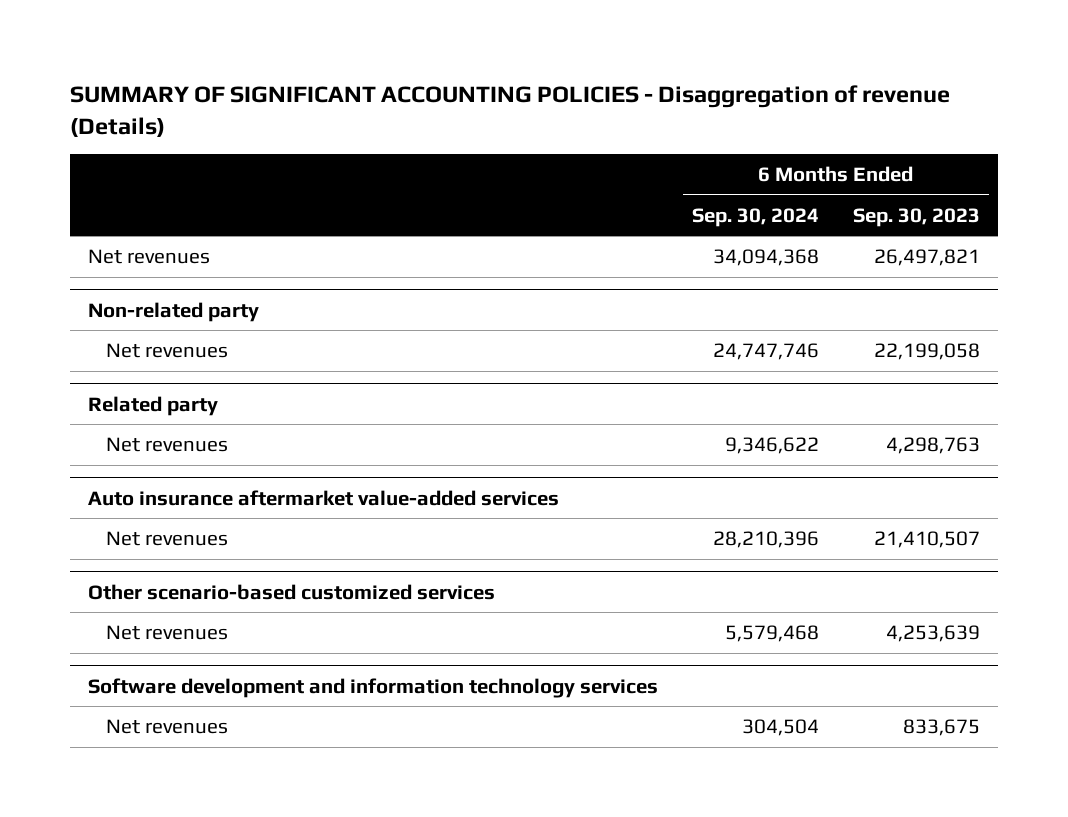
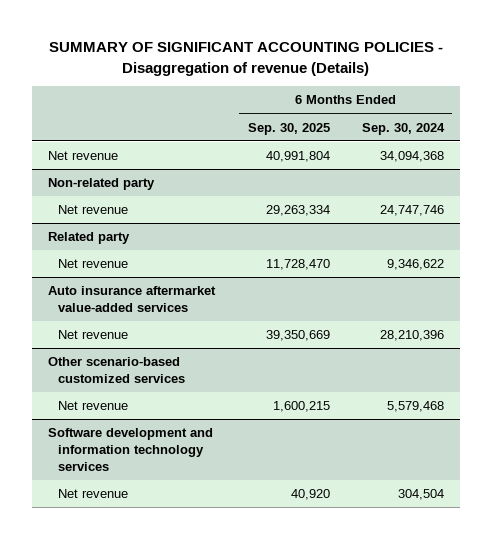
[853,207,981,227] Sep. 30, 2023 -> none
none -> [247,122,330,135] Sep. 30, 2025
[87,248,210,264] Net revenues -> [48,151,119,161] Net revenue
[106,342,229,358] Net revenues -> [57,205,128,215] Net revenue
[106,436,229,452] Net revenues -> [57,259,128,269] Net revenue
[106,530,229,546] Net revenues -> [57,330,128,340] Net revenue
[106,624,229,640] Net revenues -> [57,401,128,411] Net revenue
[106,718,229,734] Net revenues -> [57,489,128,499] Net revenue

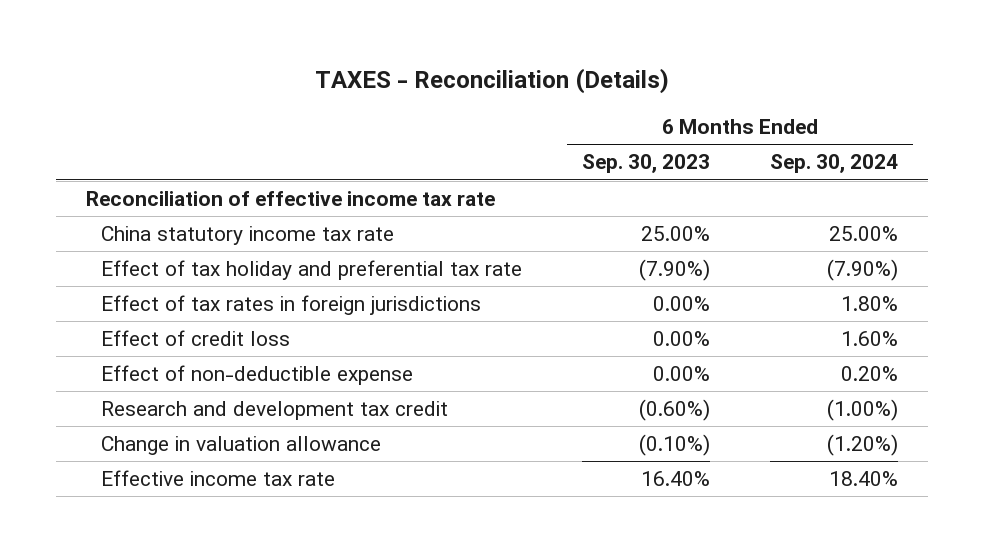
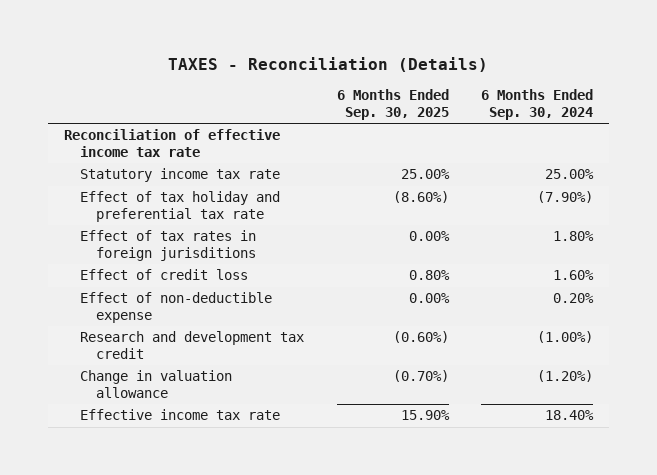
[582,154,711,174] Sep. 30, 2023 -> none
none -> [336,89,449,120] 6 Months Ended Sep. 30, 2025
[101,226,395,246] China statutory income tax rate -> [80,168,281,183] Statutory income tax rate
[101,295,482,316] Effect of tax rates in foreign jurisdictions -> [80,230,257,262] Effect of tax rates in foreign jurisditions

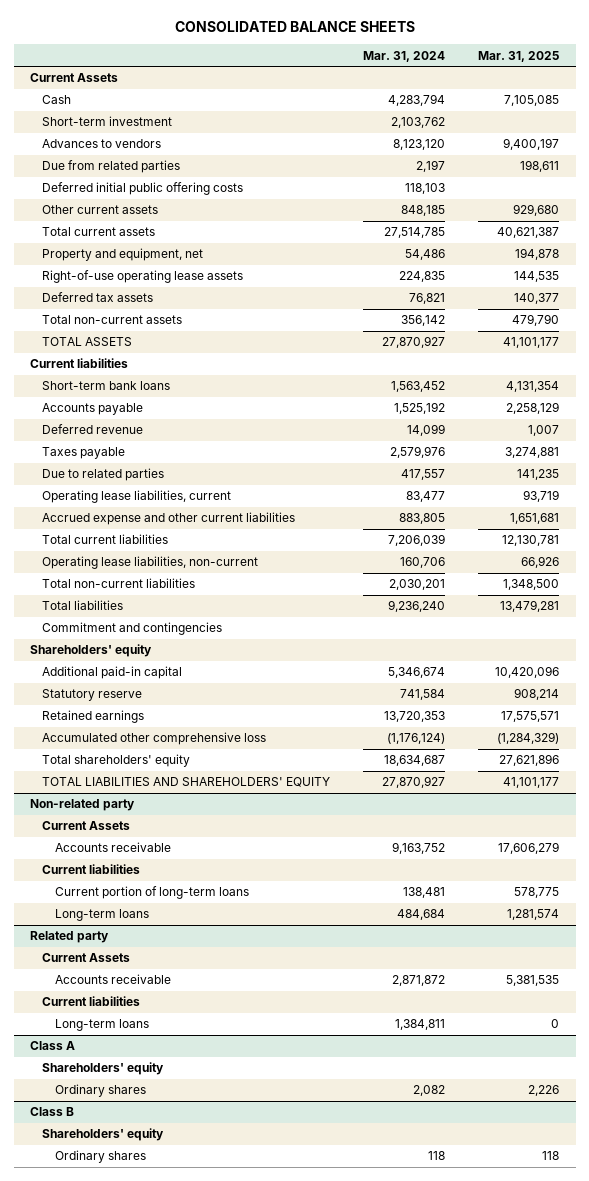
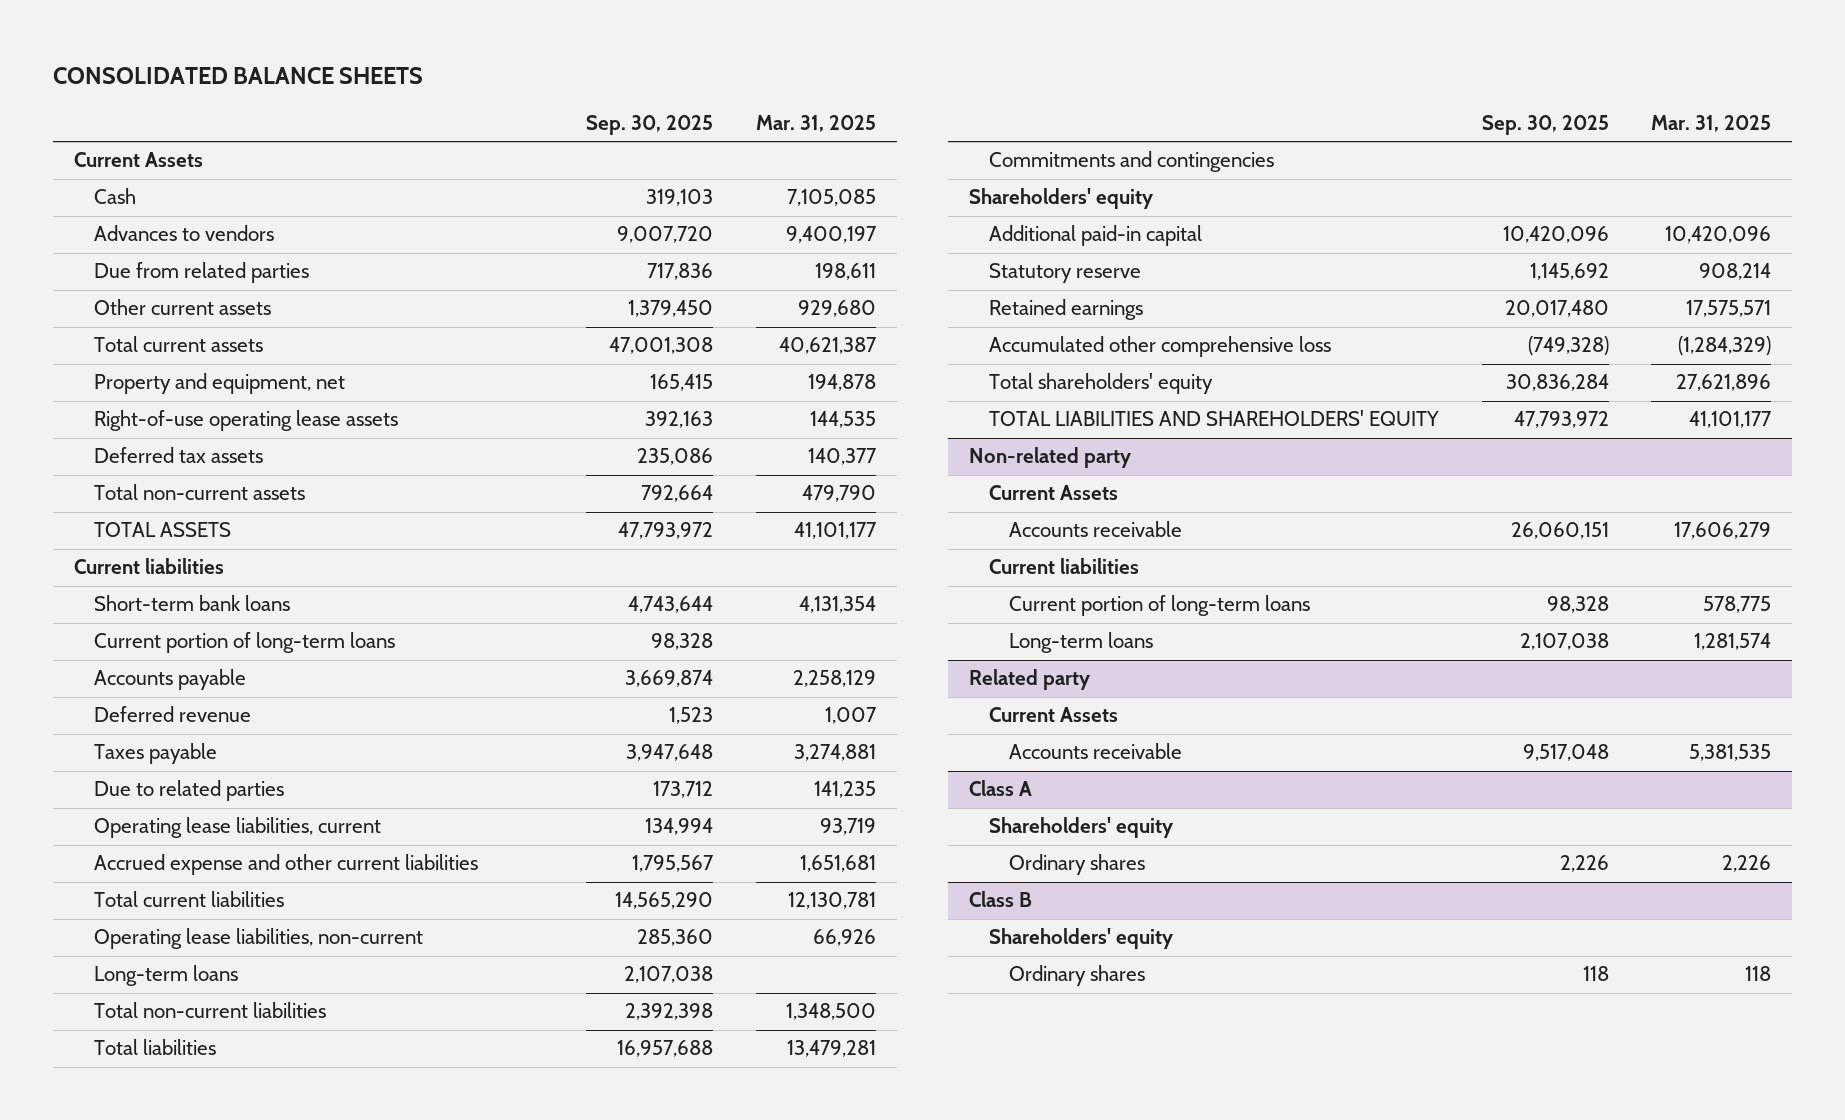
[363,50,446,62] Mar. 31, 2024 -> none
none -> [586,115,714,136] Sep. 30, 2025
[42,116,173,127] Short-term investment -> none
[42,182,244,196] Deferred initial public offering costs -> none
none -> [93,632,395,654] Current portion of long-term loans
none -> [93,965,238,987] Long-term loans
[42,622,223,636] Commitment and contingencies -> [988,151,1274,173] Commitments and contingencies
[42,996,141,1007] Current liabilities -> none
[54,1019,149,1032] Long-term loans -> none

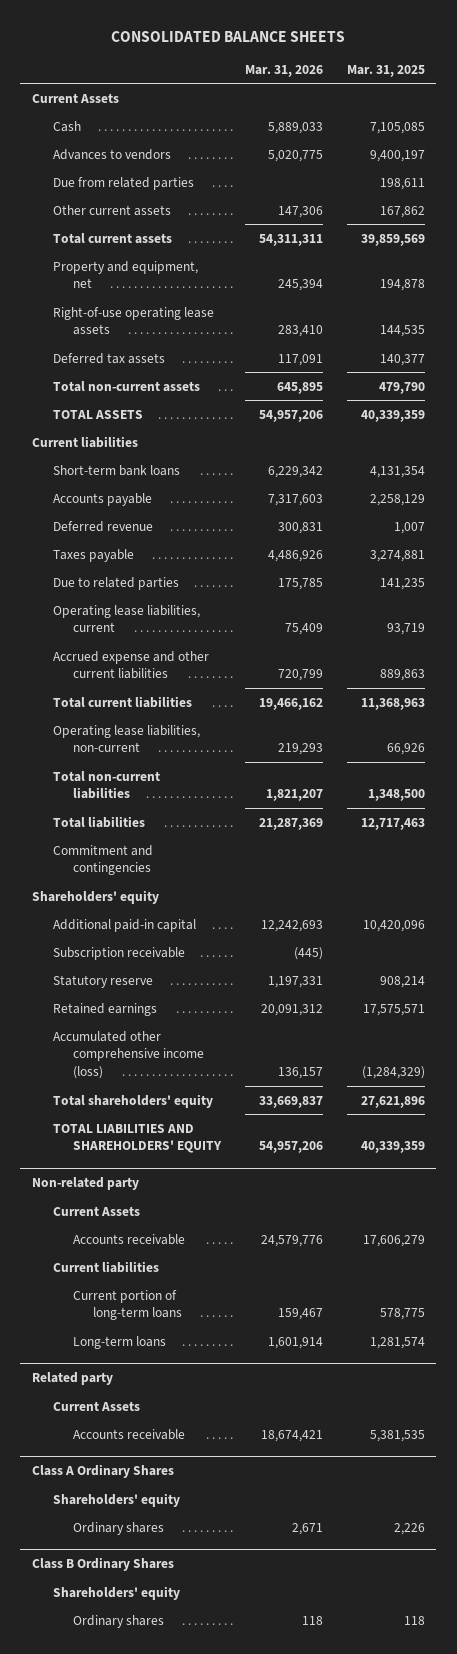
[586,115,714,136] Sep. 30, 2025 -> none
none -> [244,64,323,77] Mar. 31, 2026
[797,300,876,318] 929,680 -> [379,205,425,218] 167,862
[778,337,877,355] 40,621,387 -> [360,233,425,246] 39,859,569
[793,522,877,540] 41,101,177 -> [360,409,425,422] 40,339,359
[93,632,395,654] Current portion of long-term loans -> none
[799,855,876,873] 1,651,681 -> [379,669,425,682] 889,863
[787,892,876,910] 12,130,781 -> [360,697,425,710] 11,368,963
[93,965,238,987] Long-term loans -> none
[786,1040,876,1058] 13,479,281 -> [360,817,425,830] 12,717,463
[988,151,1274,173] Commitments and contingencies -> [52,844,153,876] Commitment and contingencies
none -> [52,946,185,960] Subscription receivable
[988,336,1331,358] Accumulated other comprehensive loss -> [52,1030,204,1080] Accumulated other comprehensive income (loss)
[1689,411,1773,429] 41,101,177 -> [360,1141,425,1154] 40,339,359
[969,780,1033,797] Class A -> [32,1464,175,1479] Class A Ordinary Shares
[969,891,1033,908] Class B -> [32,1557,175,1572] Class B Ordinary Shares

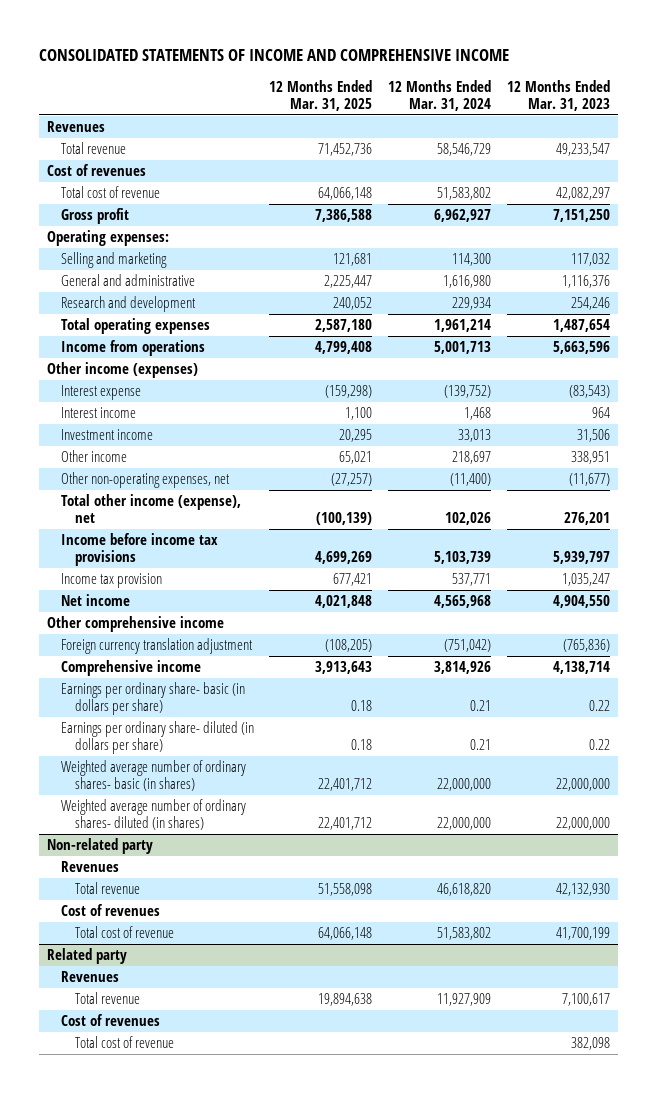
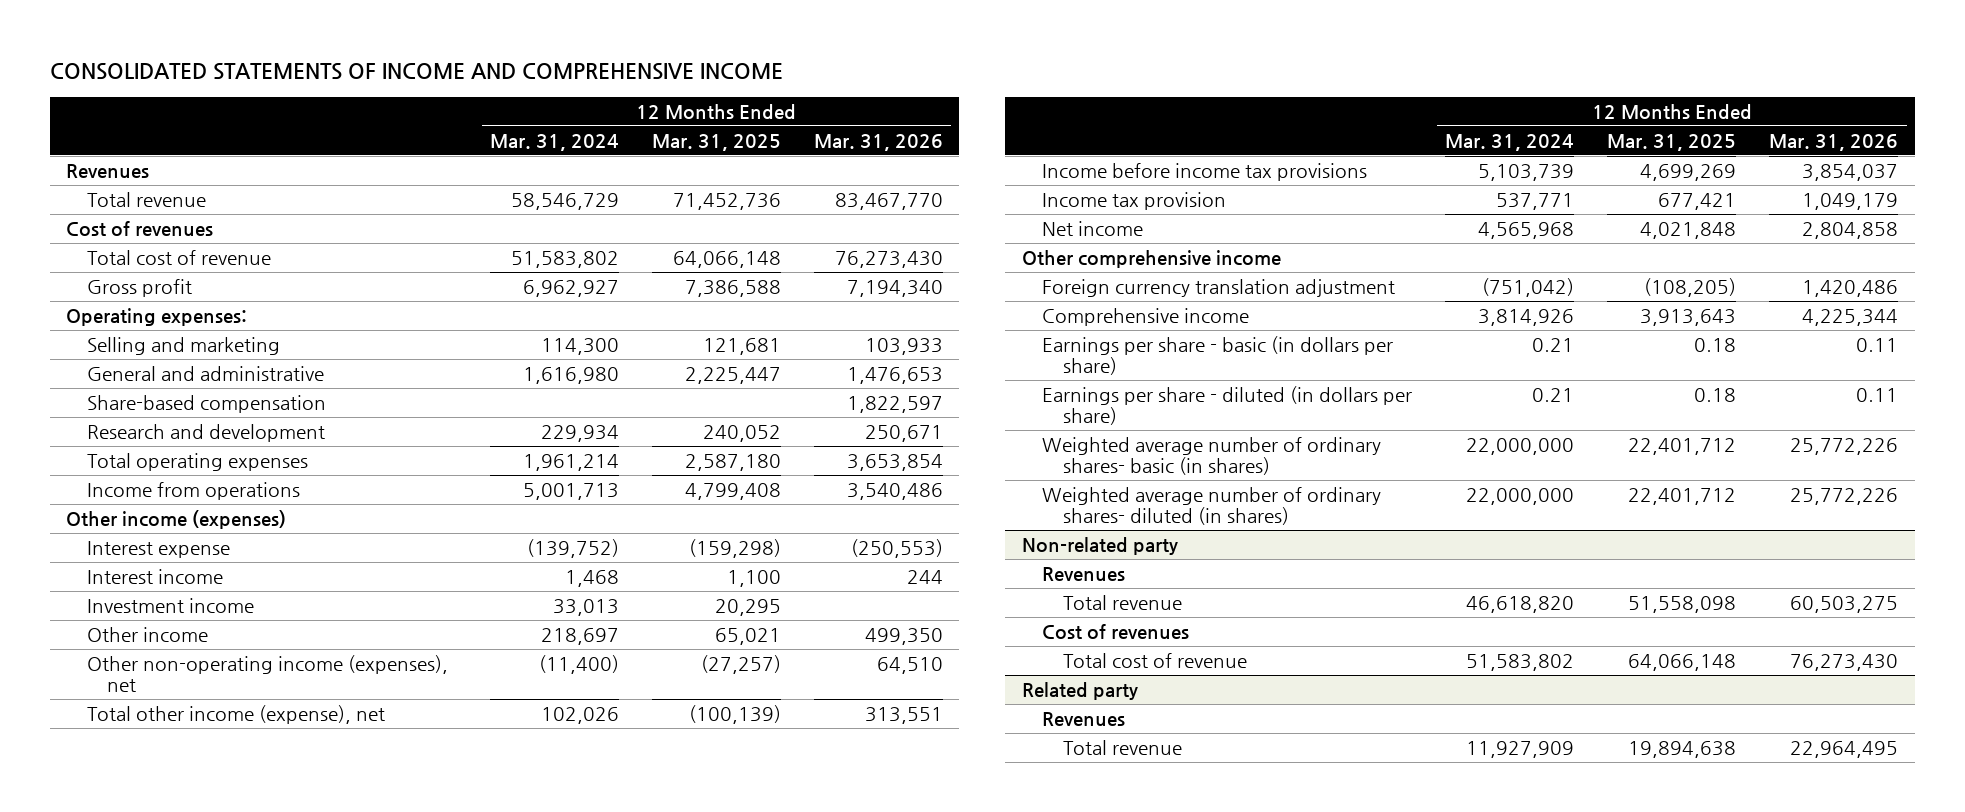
[506,79,610,111] 12 Months Ended Mar. 31, 2023 -> none
none -> [813,133,943,151] Mar. 31, 2026
none -> [86,394,326,413] Share-based compensation
[60,472,230,489] Other non-operating expenses, net -> [86,654,448,693] Other non-operating income (expenses), net
[60,682,245,716] Earnings per ordinary share- basic (in dollars per share) -> [1042,335,1394,376] Earnings per share - basic (in dollars per share)
[60,721,254,755] Earnings per ordinary share- diluted (in dollars per share) -> [1042,385,1413,426] Earnings per share - diluted (in dollars per share)
[60,1014,160,1027] Cost of revenues -> none
[74,1036,174,1049] Total cost of revenue -> none

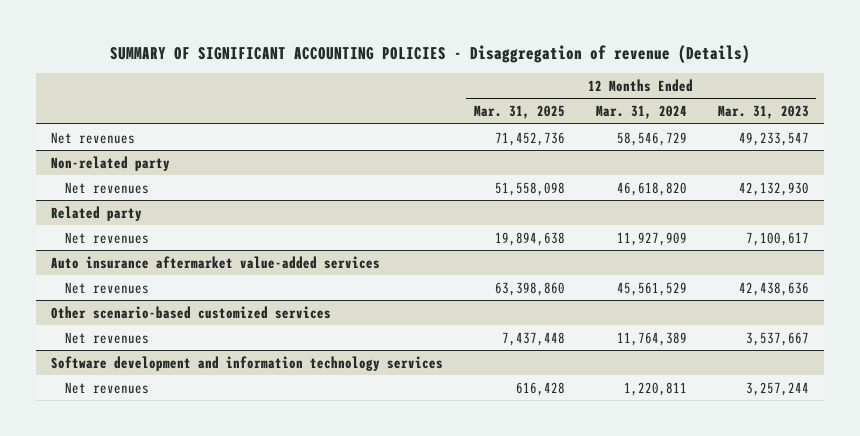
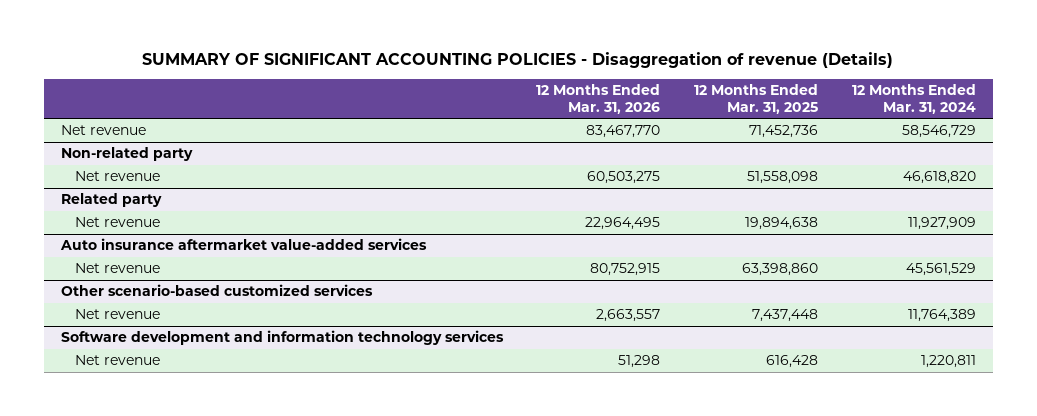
[717,105,809,120] Mar. 31, 2023 -> none
none -> [536,83,661,114] 12 Months Ended Mar. 31, 2026
[51,131,136,144] Net revenues -> [60,125,146,136] Net revenue
[64,181,149,194] Net revenues -> [75,171,161,182] Net revenue
[64,231,149,244] Net revenues -> [75,217,161,228] Net revenue
[64,281,149,294] Net revenues -> [75,263,161,274] Net revenue
[64,331,149,344] Net revenues -> [75,309,161,320] Net revenue
[64,381,149,394] Net revenues -> [75,355,161,366] Net revenue

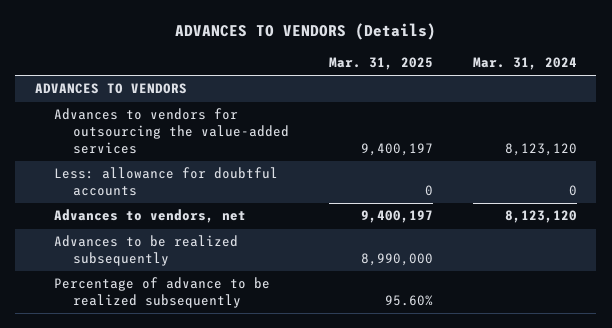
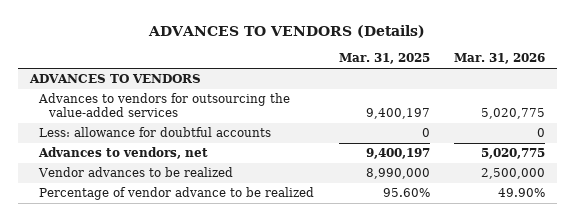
[472,56,577,70] Mar. 31, 2024 -> none
none -> [453,53,545,65] Mar. 31, 2026
[54,235,239,267] Advances to be realized subsequently -> [38,167,234,178] Vendor advances to be realized
[54,277,271,309] Percentage of advance to be realized subsequently -> [39,187,315,201] Percentage of vendor advance to be realized

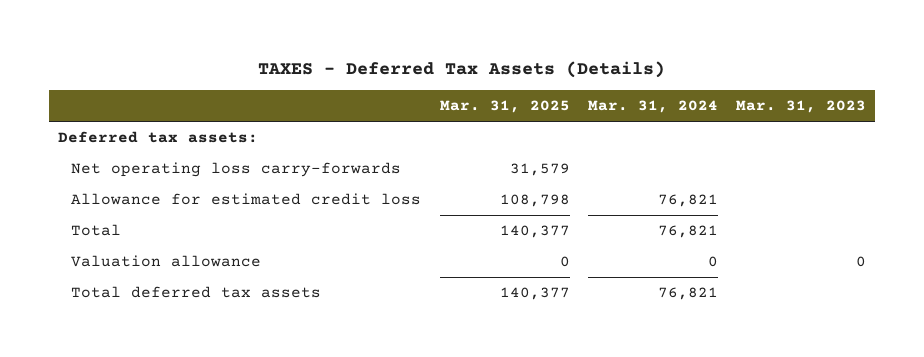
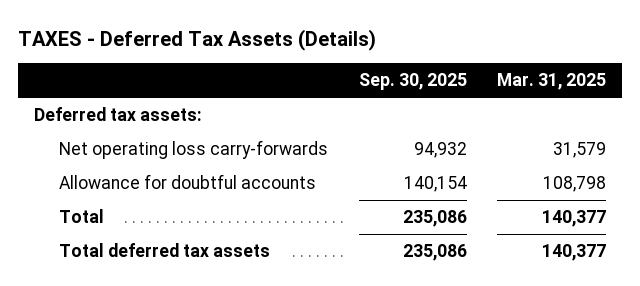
[587,100,718,114] Mar. 31, 2024 -> none
[735,100,866,114] Mar. 31, 2023 -> none
none -> [358,73,467,91] Sep. 30, 2025
[71,193,422,206] Allowance for estimated credit loss -> [59,174,317,190] Allowance for doubtful accounts
[71,255,262,268] Valuation allowance -> none

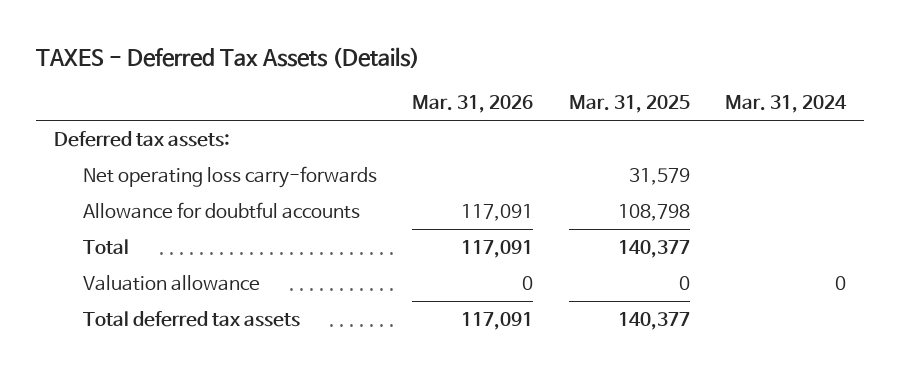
[358,73,467,91] Sep. 30, 2025 -> none
none -> [412,95,534,114] Mar. 31, 2026
none -> [725,95,848,114] Mar. 31, 2024
none -> [83,274,261,291] Valuation allowance

